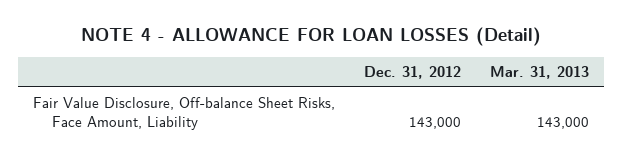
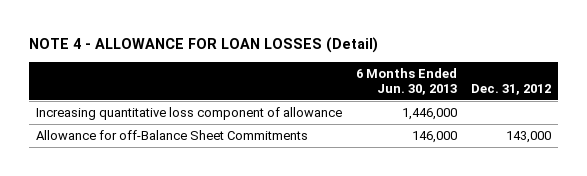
[490,65,590,79] Mar. 31, 2013 -> none
none -> [355,67,457,95] 6 Months Ended Jun. 30, 2013
none -> [35,107,342,121] Increasing quantitative loss component of allowance
[32,97,335,130] Fair Value Disclosure, Off-balance Sheet Risks, Face Amount, Liability -> [35,130,308,141] Allowance for off-Balance Sheet Commitments

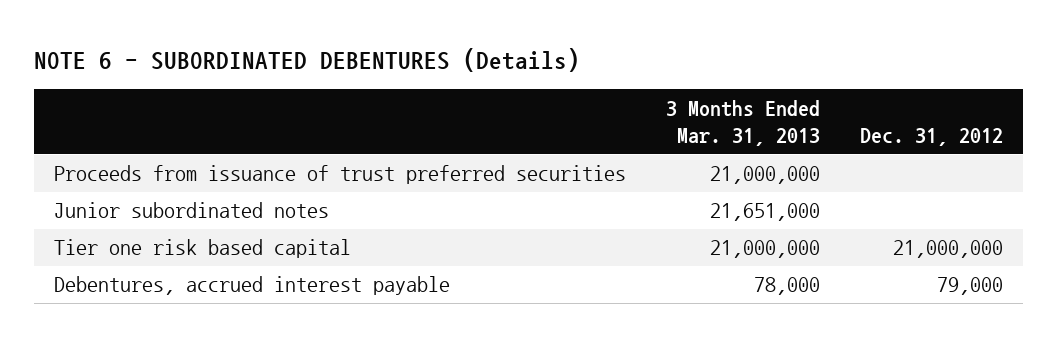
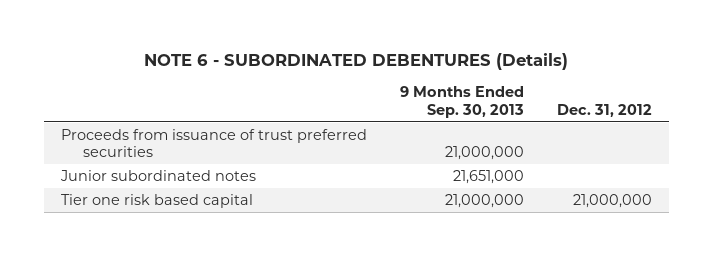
[665,99,820,147] 3 Months Ended Mar. 31, 2013 -> none
none -> [399,86,524,118] 9 Months Ended Sep. 30, 2013
[53,276,450,296] Debentures, accrued interest payable -> none

